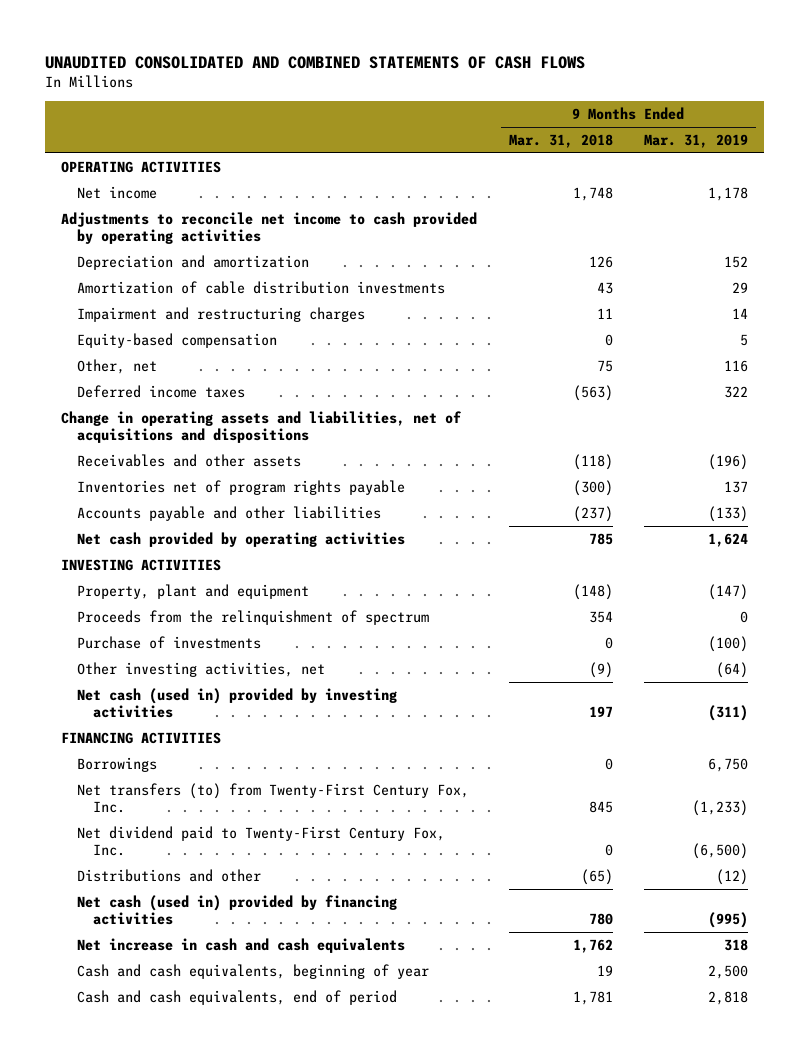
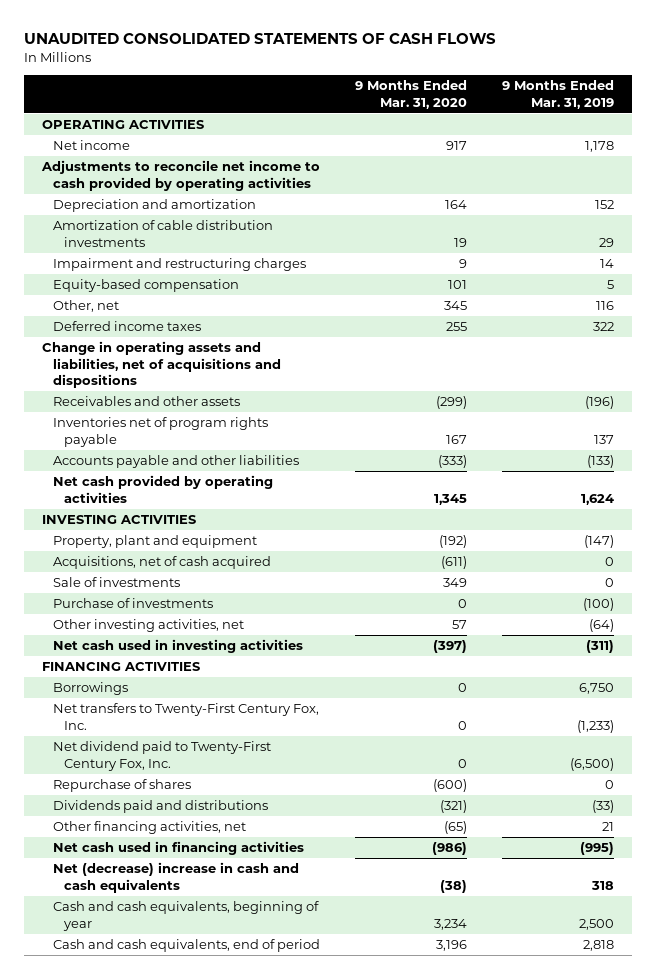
[45,55,586,69] UNAUDITED CONSOLIDATED AND COMBINED STATEMENTS OF CASH FLOWS -> [24,33,497,45] UNAUDITED CONSOLIDATED STATEMENTS OF CASH FLOWS
[508,134,613,149] Mar. 31, 2018 -> none
none -> [354,80,467,109] 9 Months Ended Mar. 31, 2020
[77,609,430,625] Proceeds from the relinquishment of spectrum -> none
none -> [52,556,271,570] Acquisitions, net of cash acquired
none -> [52,577,180,588] Sale of investments
[77,687,398,718] Net cash (used in) provided by investing activities -> [52,639,303,654] Net cash used in investing activities
[77,782,470,813] Net transfers (to) from Twenty-First Century Fox, Inc. -> [52,703,319,730] Net transfers to Twenty-First Century Fox, Inc.
none -> [52,779,191,793] Repurchase of shares
[77,868,262,882] Distributions and other -> [52,800,268,814] Dividends paid and distributions
[716,868,749,885] (12) -> [592,800,615,814] (33)
none -> [52,821,246,835] Other financing activities, net
[77,894,398,925] Net cash (used in) provided by financing activities -> [52,841,304,856] Net cash used in financing activities
[77,937,406,953] Net increase in cash and cash equivalents -> [52,862,299,893] Net (decrease) increase in cash and cash equivalents

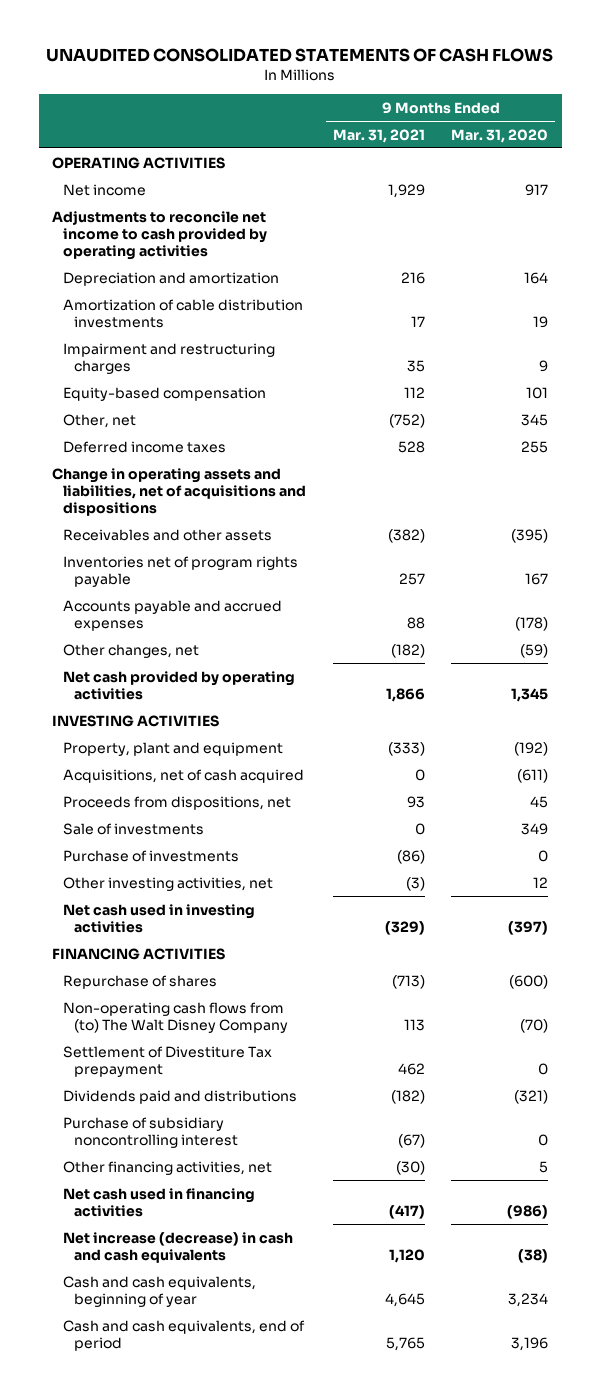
[502,80,615,109] 9 Months Ended Mar. 31, 2019 -> none
none -> [332,128,425,143] Mar. 31, 2021
[435,396,467,410] (299) -> [511,528,549,543] (395)
[52,455,299,469] Accounts payable and other liabilities -> none
none -> [63,599,283,631] Accounts payable and accrued expenses
none -> [63,643,200,658] Other changes, net
none -> [63,795,292,810] Proceeds from dispositions, net
[451,620,467,630] 57 -> [533,876,549,888] 12
[52,682,128,696] Borrowings -> none
[52,703,319,730] Net transfers to Twenty-First Century Fox, Inc. -> none
[52,741,271,771] Net dividend paid to Twenty-First Century Fox, Inc. -> none
none -> [63,1001,289,1033] Non-operating cash flows from (to) The Walt Disney Company
none -> [63,1045,273,1077] Settlement of Divestiture Tax prepayment
none -> [63,1116,239,1148] Purchase of subsidiary noncontrolling interest
[443,821,467,835] (65) -> [539,1160,549,1173] 5
[52,862,299,893] Net (decrease) increase in cash and cash equivalents -> [63,1231,294,1263] Net increase (decrease) in cash and cash equivalents

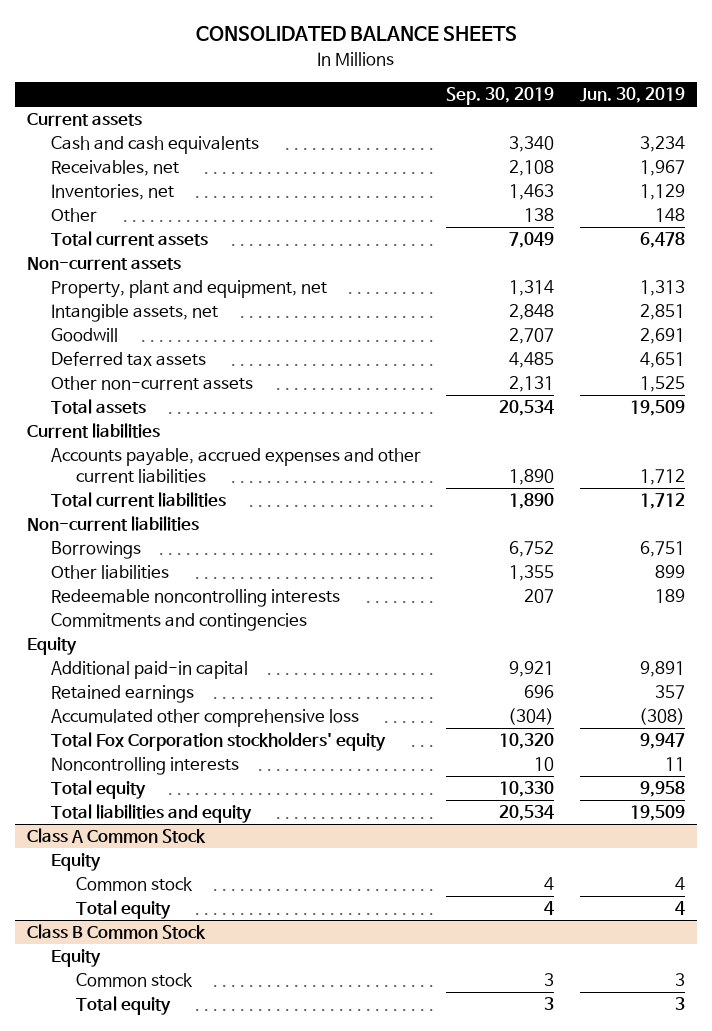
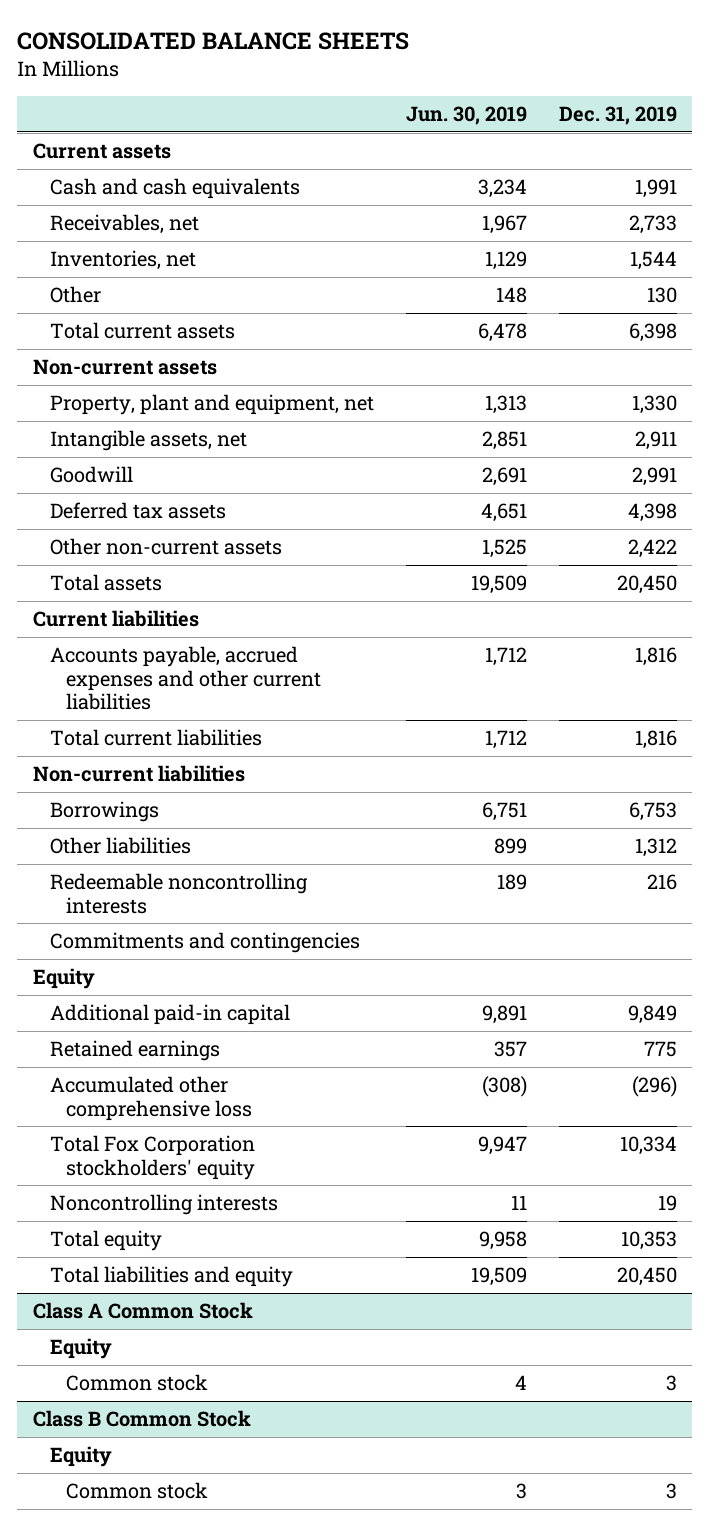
[446,87,555,106] Sep. 30, 2019 -> none
none -> [558,106,677,126] Dec. 31, 2019
[75,900,171,920] Total equity -> none
[75,996,171,1016] Total equity -> none

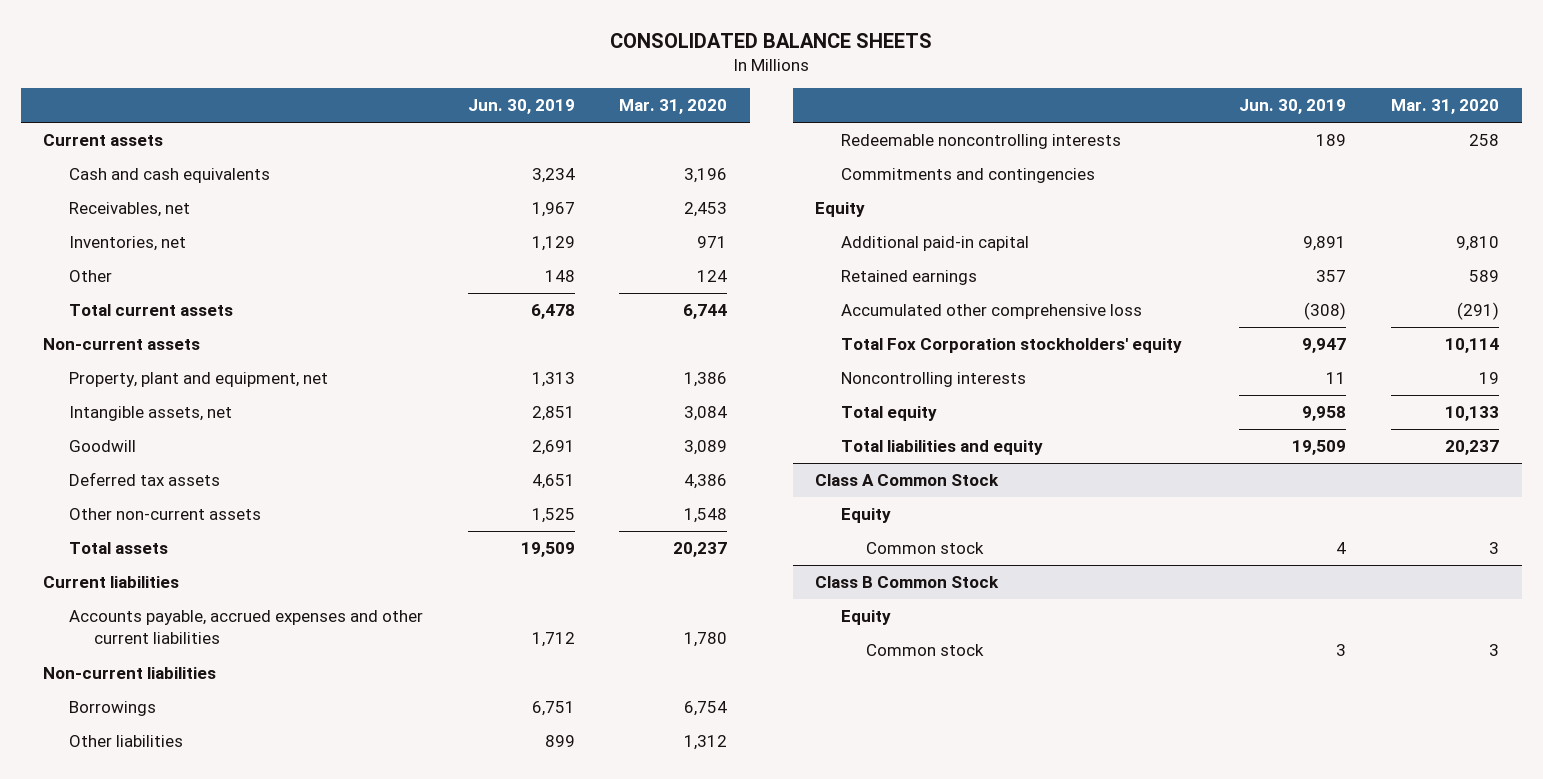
[558,106,677,126] Dec. 31, 2019 -> none
none -> [619,99,728,115] Mar. 31, 2020
[49,729,262,747] Total current liabilities -> none

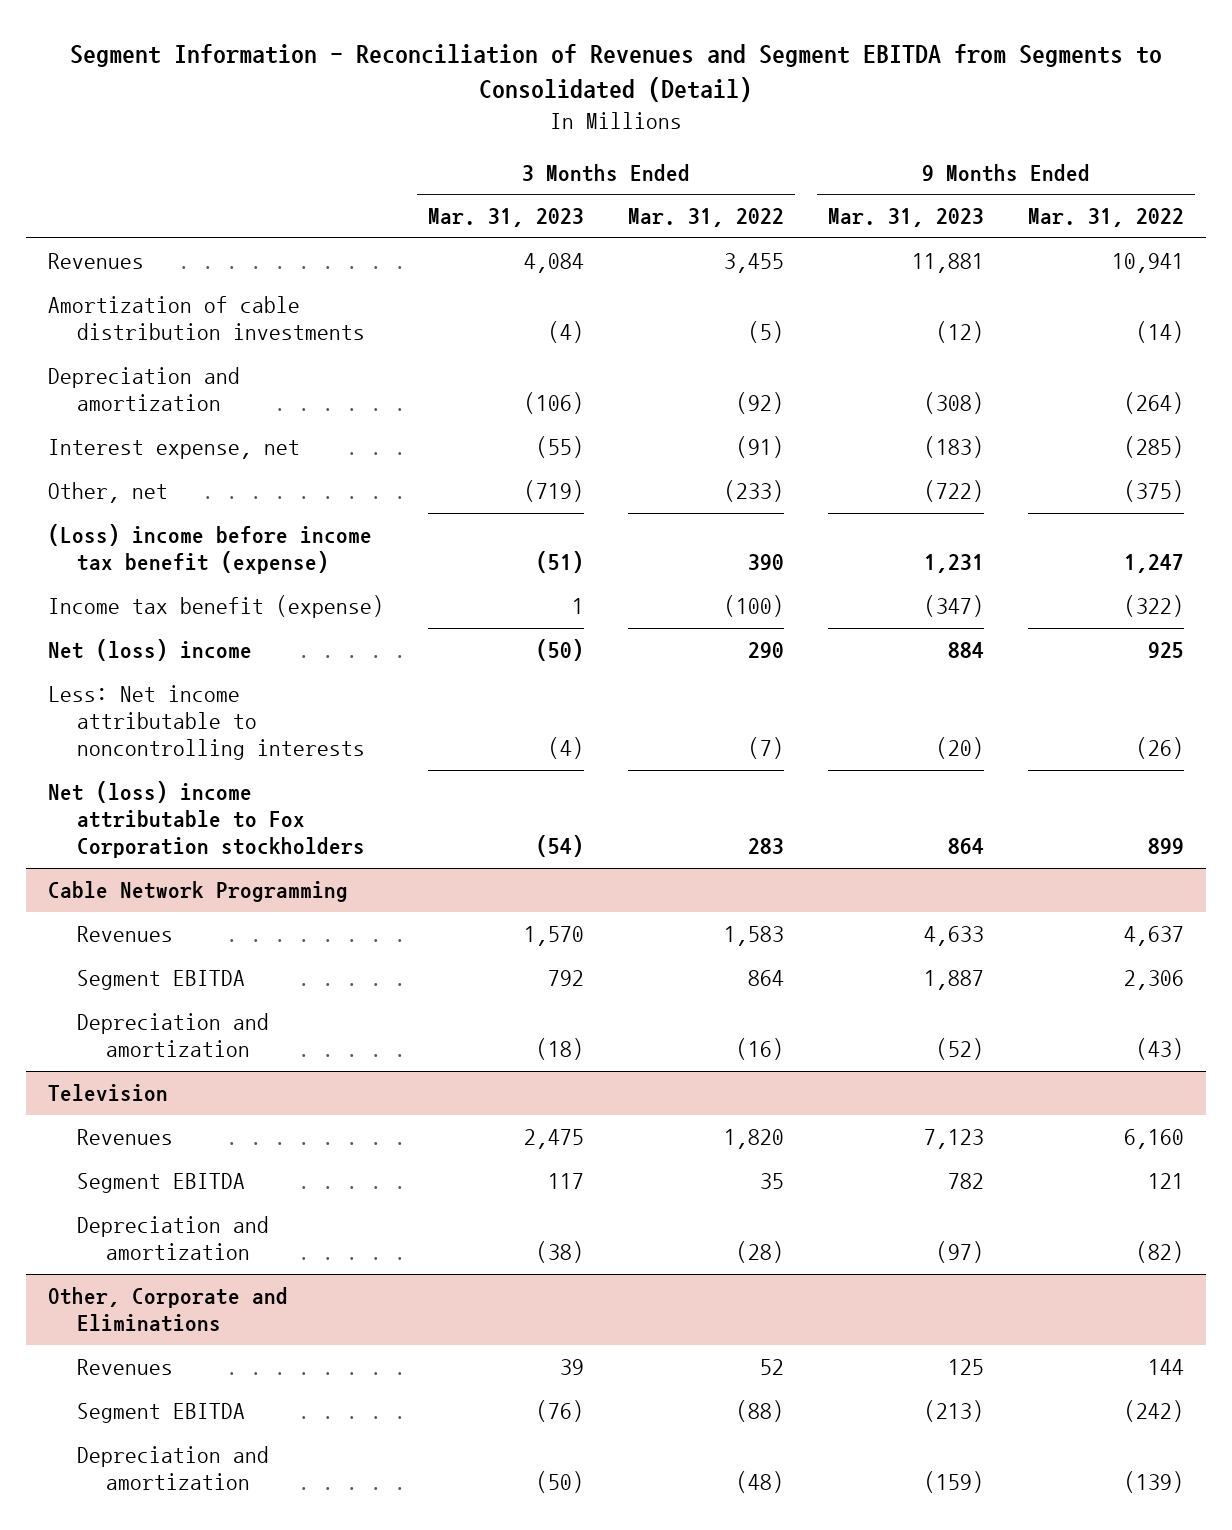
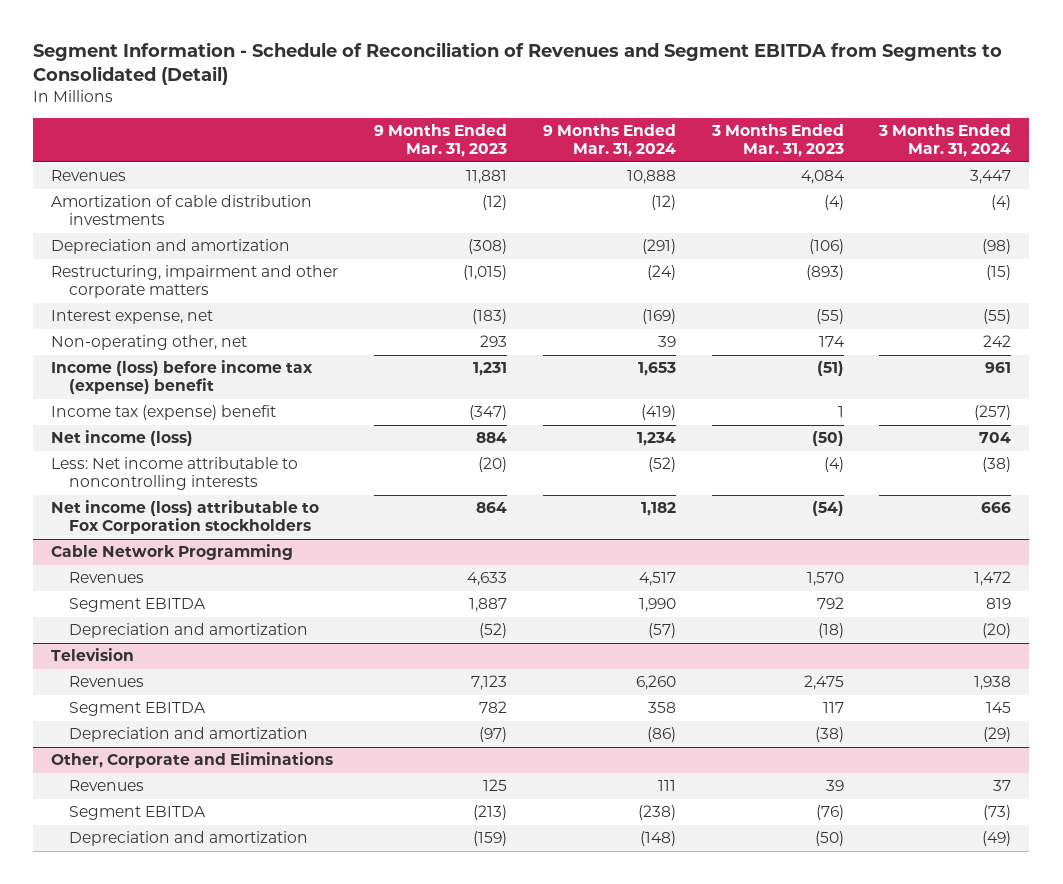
[70,43,1163,103] Segment Information - Reconciliation of Revenues and Segment EBITDA from Segments to Consolidated (Detail) -> [33,42,1003,86] Segment Information - Schedule of Reconciliation of Revenues and Segment EBITDA from Segments to Consolidated (Detail)
[628,208,785,228] Mar. 31, 2022 -> none
[1027,208,1184,228] Mar. 31, 2022 -> none
none -> [542,124,676,158] 9 Months Ended Mar. 31, 2024
none -> [878,124,1012,158] 3 Months Ended Mar. 31, 2024
none -> [51,265,339,299] Restructuring, impairment and other corporate matters
[48,482,169,504] Other, net -> [51,335,248,351] Non-operating other, net
[524,480,585,503] (719) -> [818,336,845,348] 174
[924,480,985,503] (722) -> [480,335,508,348] 293
[48,524,373,575] (Loss) income before income tax benefit (expense) -> [51,360,314,395] Income (loss) before income tax (expense) benefit
[48,595,385,619] Income tax benefit (expense) -> [51,405,277,421] Income tax (expense) benefit
[48,639,253,662] Net (loss) income -> [51,430,194,447] Net income (loss)
[48,781,366,859] Net (loss) income attributable to Fox Corporation stockholders -> [51,500,320,535] Net income (loss) attributable to Fox Corporation stockholders

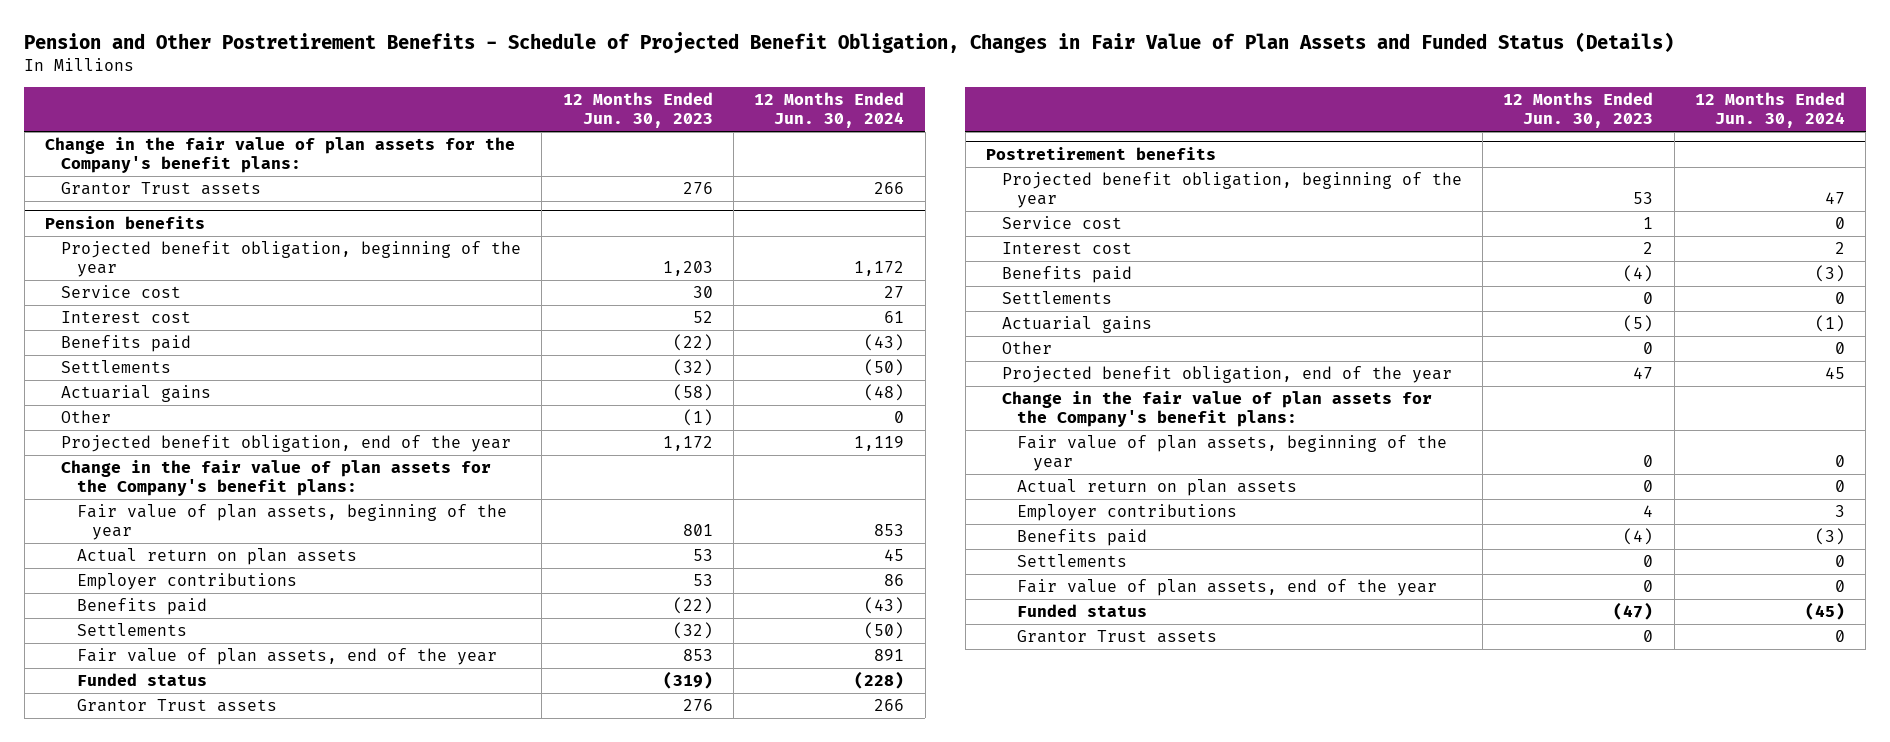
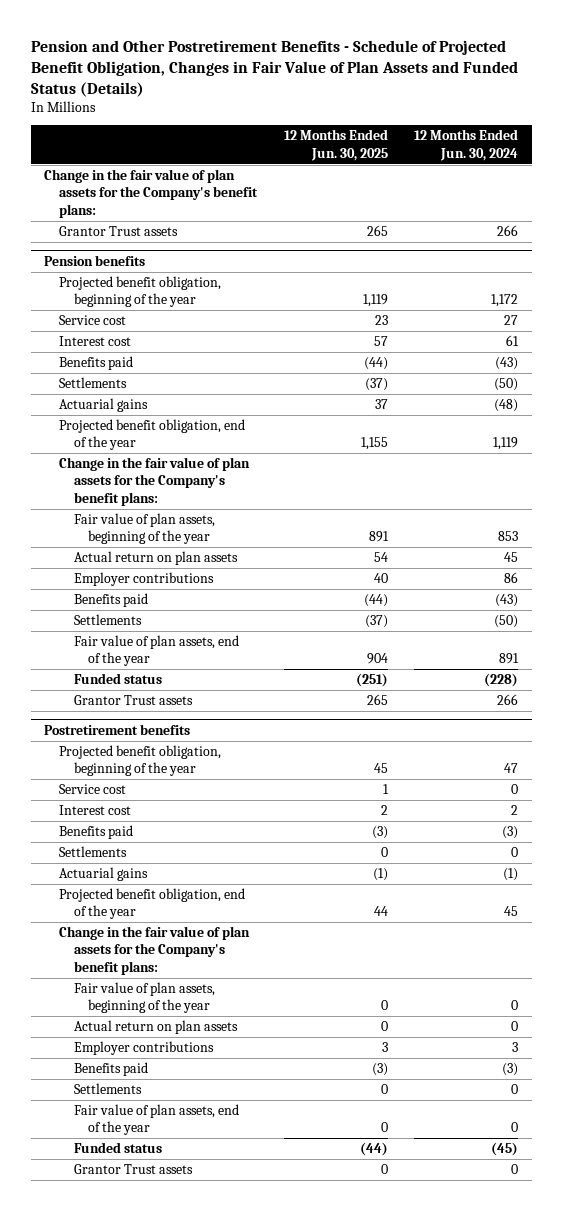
[562,91,713,129] 12 Months Ended Jun. 30, 2023 -> none
none -> [283,129,388,161] 12 Months Ended Jun. 30, 2025
[60,410,111,424] Other -> none
[1001,341,1052,355] Other -> none

